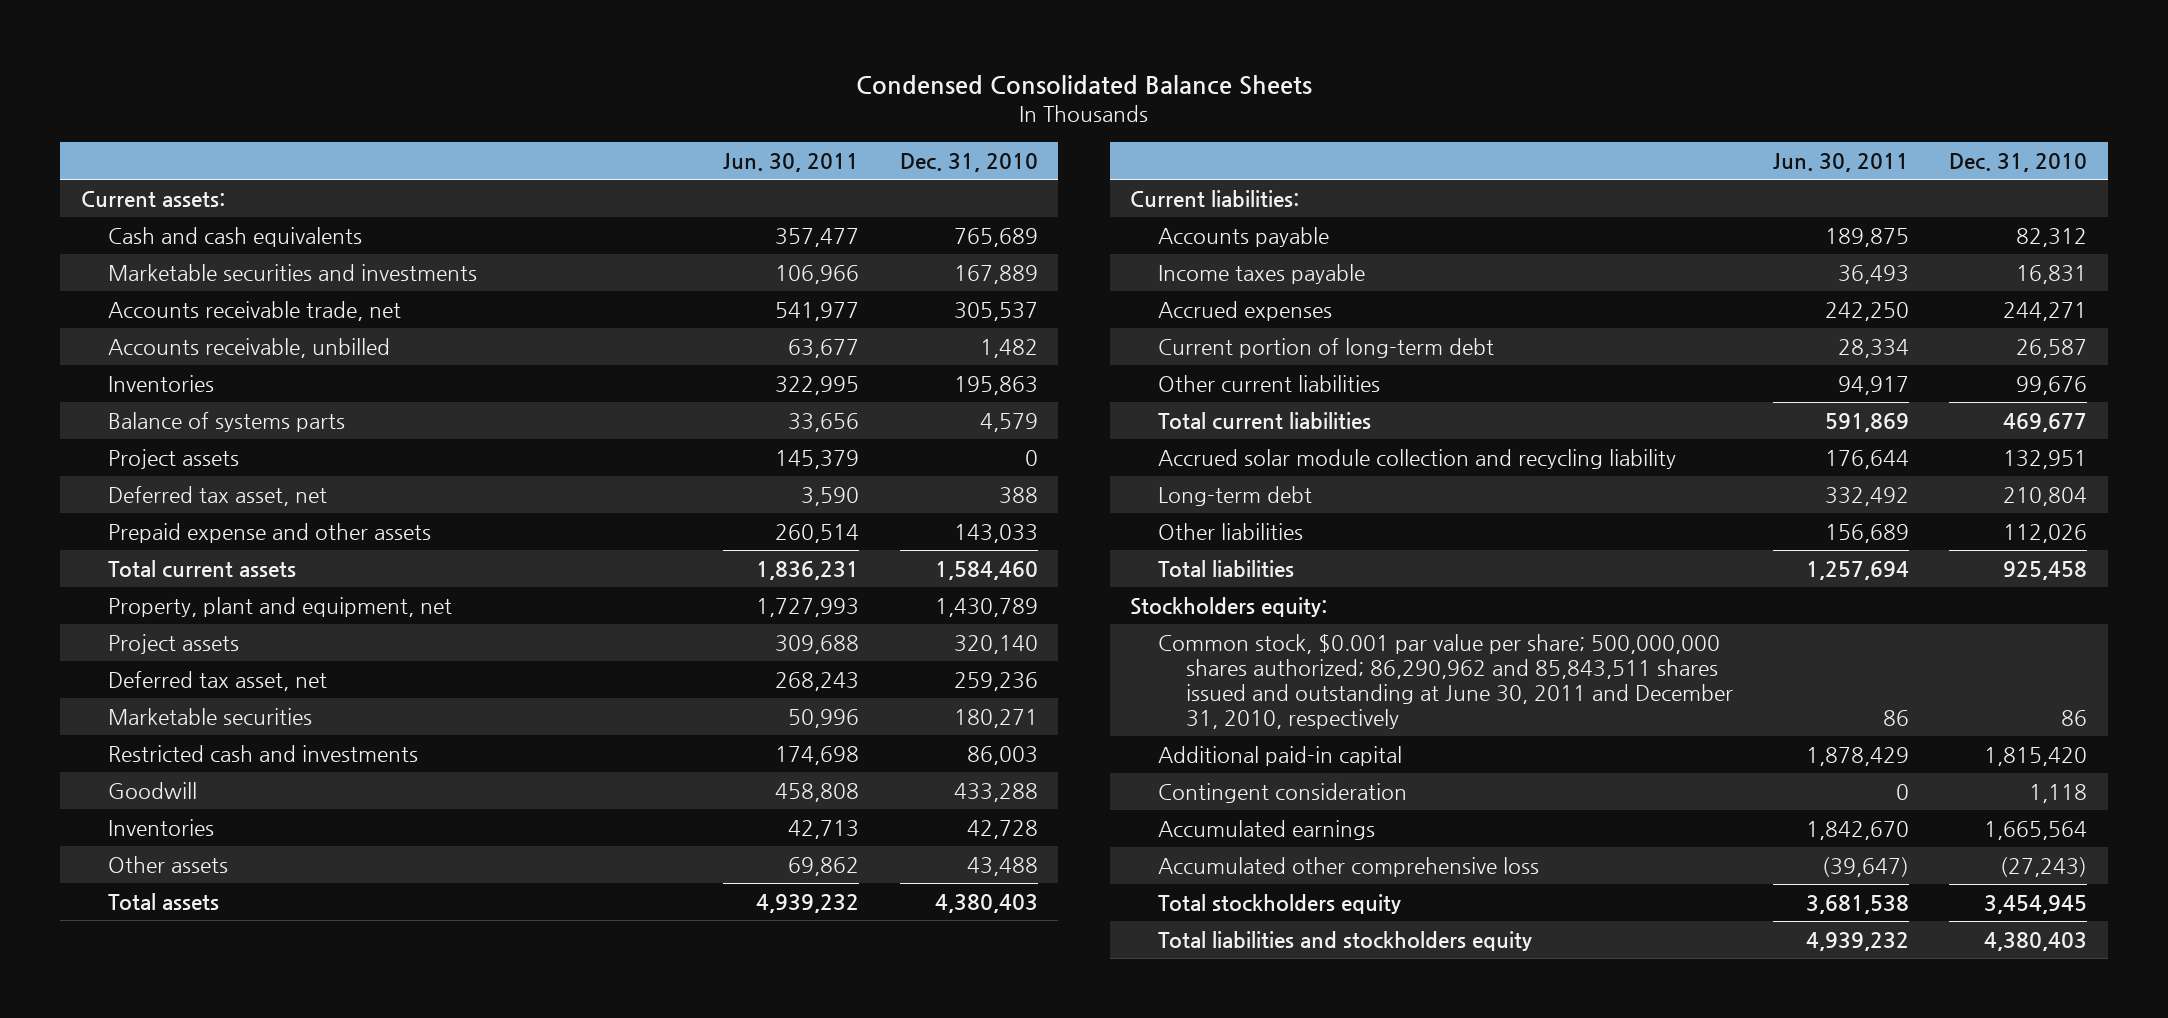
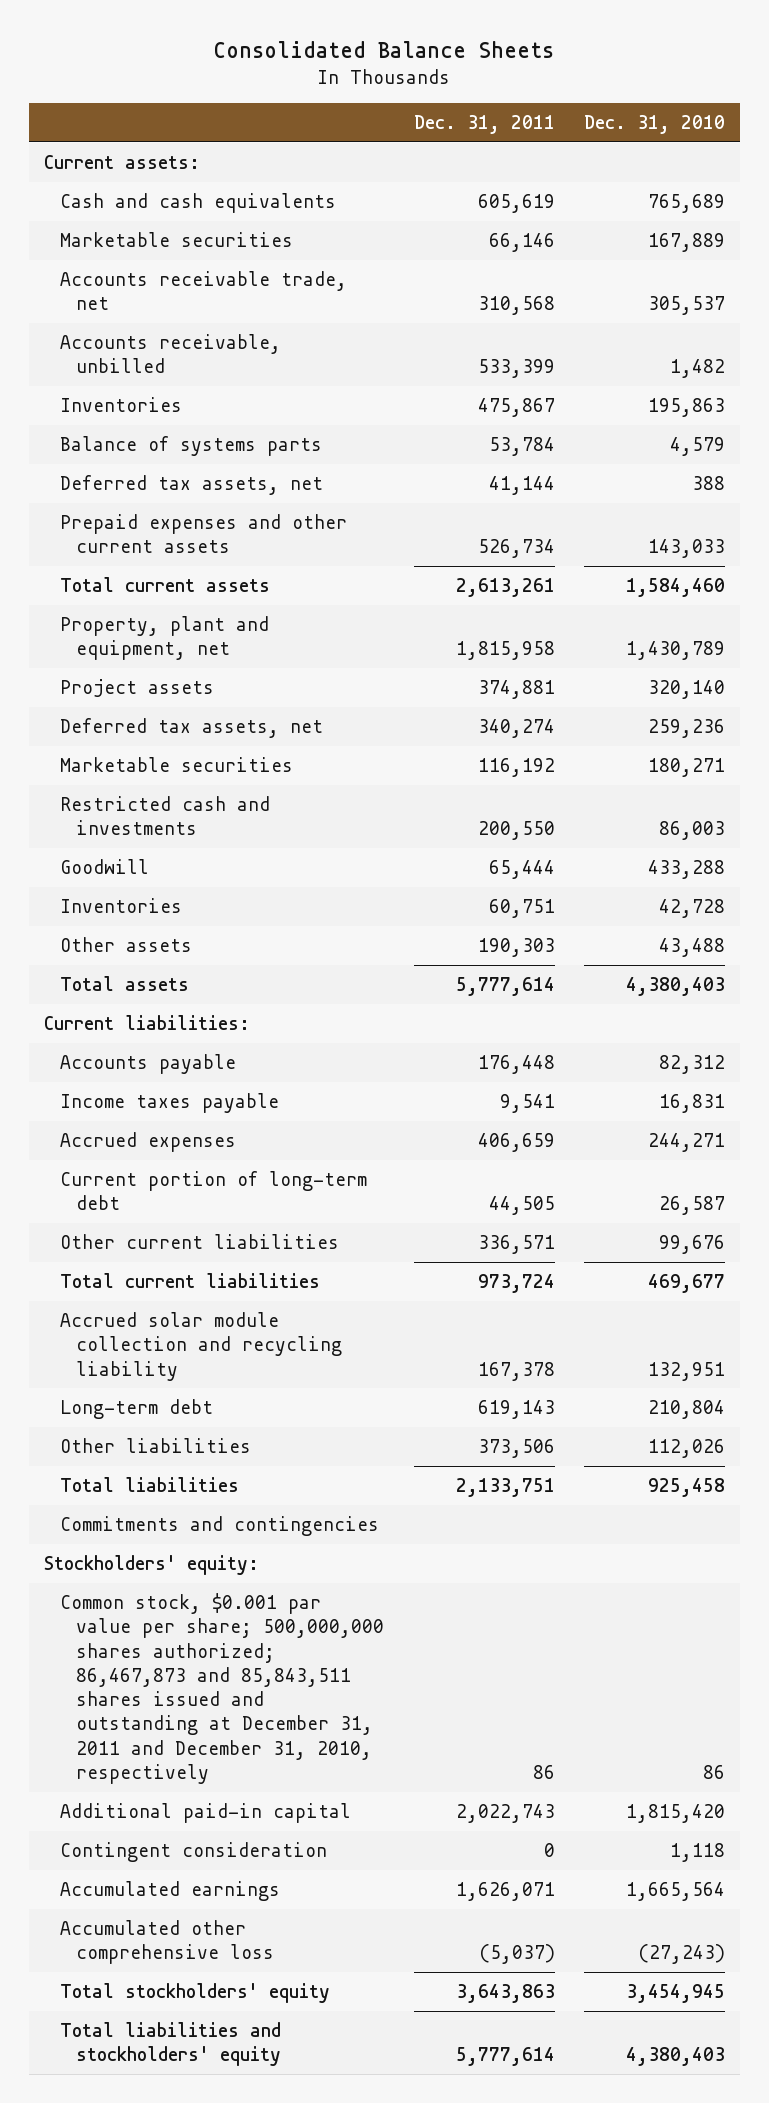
[856,74,1313,95] Condensed Consolidated Balance Sheets -> [213,41,555,59] Consolidated Balance Sheets
[723,152,860,172] Jun. 30, 2011 -> none
none -> [413,114,555,134] Dec. 31, 2011
[108,263,478,281] Marketable securities and investments -> [59,231,293,247] Marketable securities
[108,448,240,469] Project assets -> none
[108,485,328,506] Deferred tax asset, net -> [59,474,323,495] Deferred tax assets, net
[108,522,432,543] Prepaid expense and other assets -> [59,513,347,554] Prepaid expenses and other current assets
[108,670,328,691] Deferred tax asset, net -> [59,717,323,738] Deferred tax assets, net
none -> [59,1515,379,1536] Commitments and contingencies
[1130,596,1328,617] Stockholders equity: -> [43,1554,259,1575] Stockholders' equity:
[1158,633,1733,729] Common stock, $0.001 par value per share; 500,000,000 shares authorized; 86,290,962 and 85,843,511 shares issued and outstanding at June 30, 2011 and December 31, 2010, respectively -> [59,1592,385,1785] Common stock, $0.001 par value per share; 500,000,000 shares authorized; 86,467,873 and 85,843,511 shares issued and outstanding at December 31, 2011 and December 31, 2010, respectively
[1158,893,1402,914] Total stockholders equity -> [59,1982,330,2003] Total stockholders' equity
[1158,930,1533,951] Total liabilities and stockholders equity -> [59,2021,282,2067] Total liabilities and stockholders' equity

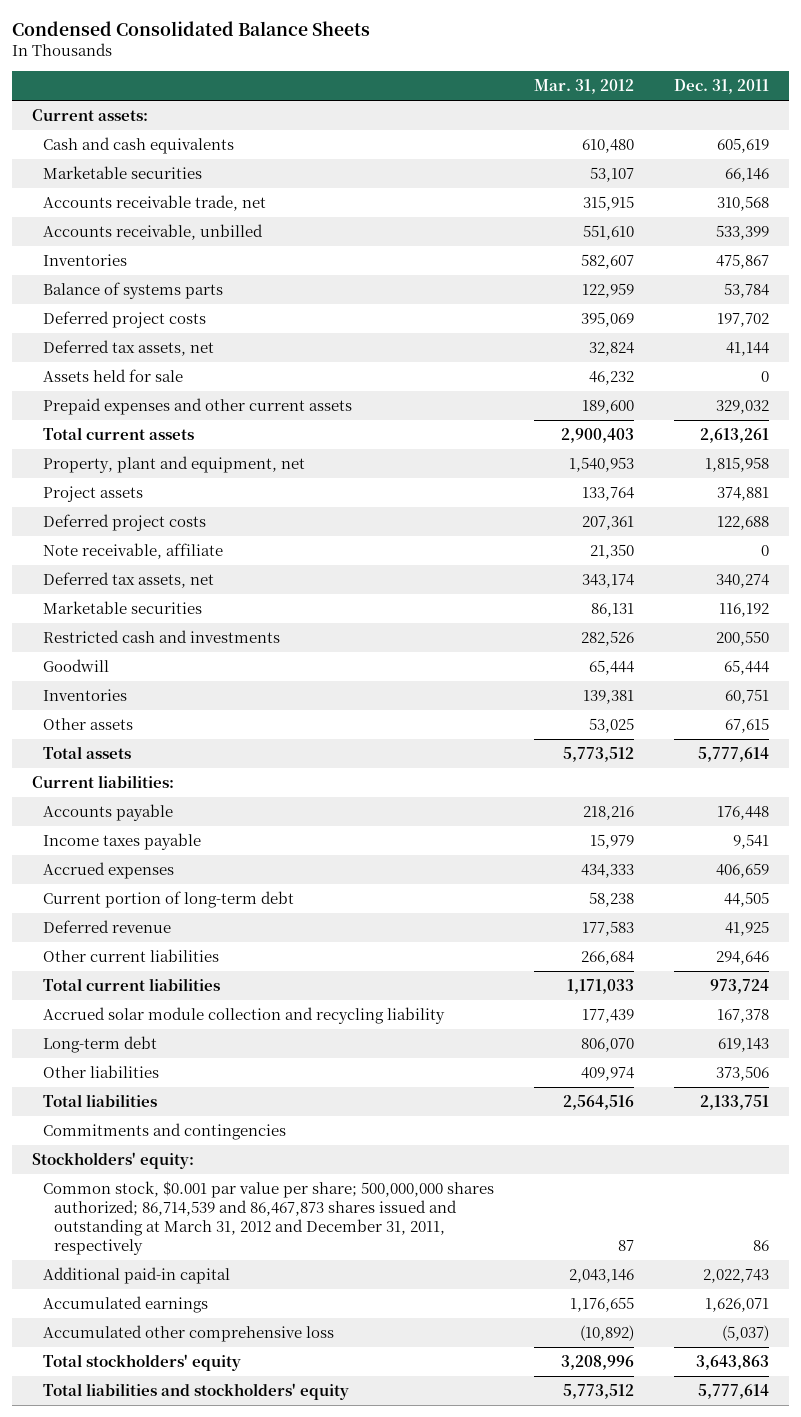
[213,41,555,59] Consolidated Balance Sheets -> [12,20,371,36] Condensed Consolidated Balance Sheets
[584,114,726,134] Dec. 31, 2010 -> none
none -> [534,79,635,95] Mar. 31, 2012
none -> [43,310,207,328] Deferred project costs
none -> [43,368,184,382] Assets held for sale
[477,539,555,559] 526,734 -> [715,399,769,414] 329,032
none -> [43,513,207,531] Deferred project costs
none -> [43,542,224,559] Note receivable, affiliate
[477,937,555,957] 190,303 -> [724,717,769,733] 67,615
none -> [43,919,172,933] Deferred revenue
[477,1234,555,1254] 336,571 -> [715,950,769,965] 294,646
[59,1592,385,1785] Common stock, $0.001 par value per share; 500,000,000 shares authorized; 86,467,873 and 85,843,511 shares issued and outstanding at December 31, 2011 and December 31, 2010, respectively -> [43,1180,495,1255] Common stock, $0.001 par value per share; 500,000,000 shares authorized; 86,714,539 and 86,467,873 shares issued and outstanding at March 31, 2012 and December 31, 2011, respectively
[59,1841,327,1862] Contingent consideration -> none

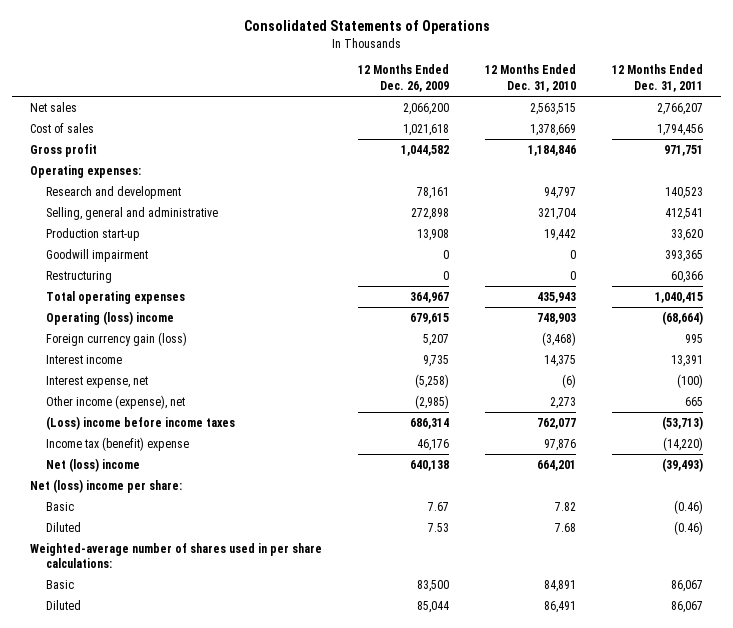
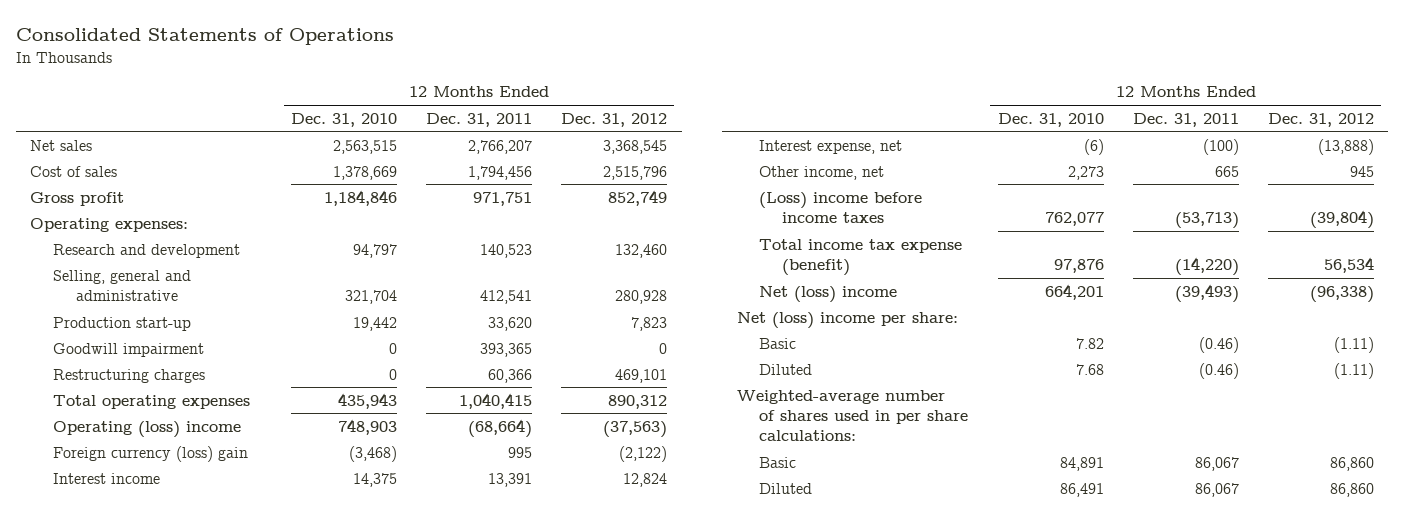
[358,64,450,93] 12 Months Ended Dec. 26, 2009 -> none
none -> [561,112,668,127] Dec. 31, 2012
[45,270,112,283] Restructuring -> [52,368,205,383] Restructuring charges
[45,331,187,346] Foreign currency gain (loss) -> [52,445,248,462] Foreign currency (loss) gain
[45,394,185,409] Other income (expense), net -> [759,165,885,180] Other income, net
[45,436,189,451] Income tax (benefit) expense -> [759,238,963,277] Total income tax expense (benefit)

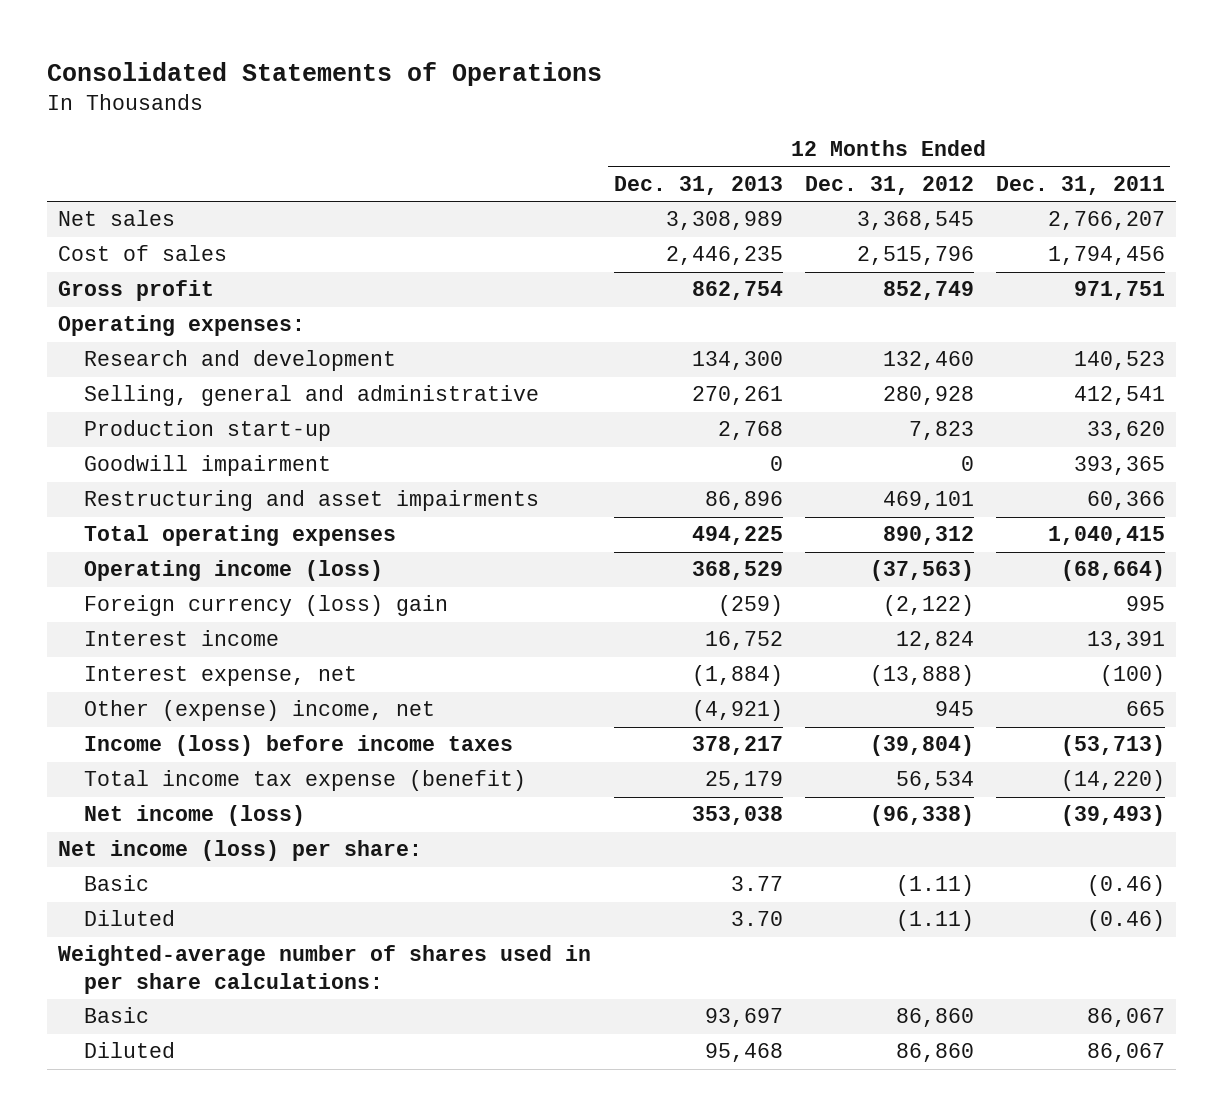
[290,112,397,127] Dec. 31, 2010 -> none
none -> [613,175,783,195] Dec. 31, 2013
[52,368,205,383] Restructuring charges -> [83,490,539,512] Restructuring and asset impairments
[52,420,241,438] Operating (loss) income -> [83,560,383,582] Operating income (loss)
[759,165,885,180] Other income, net -> [83,700,435,722] Other (expense) income, net
[759,191,923,224] (Loss) income before income taxes -> [83,735,513,757] Income (loss) before income taxes
[759,285,898,303] Net (loss) income -> [83,805,305,827] Net income (loss)
[736,311,958,329] Net (loss) income per share: -> [58,840,423,862] Net income (loss) per share:

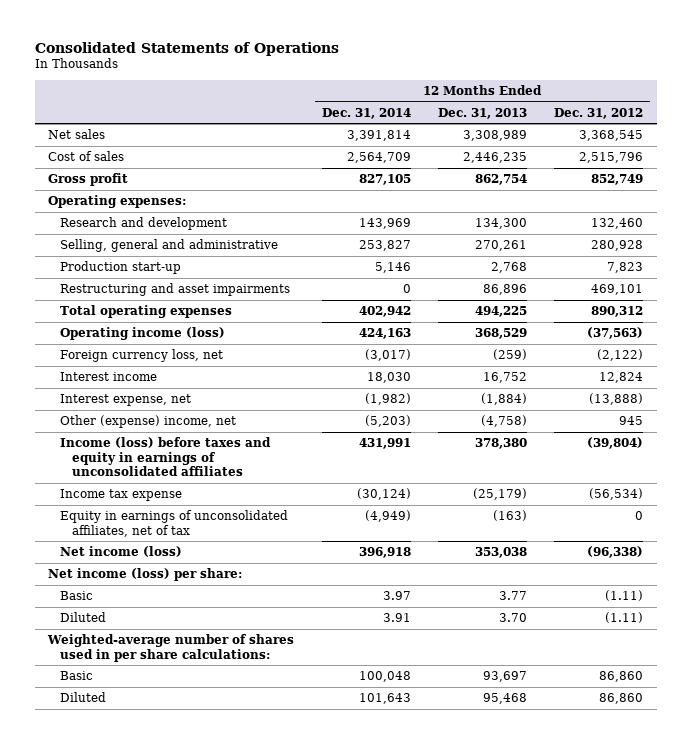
[995,175,1165,195] Dec. 31, 2011 -> none
none -> [321,107,411,119] Dec. 31, 2014
[83,455,331,477] Goodwill impairment -> none
[83,595,448,617] Foreign currency (loss) gain -> [60,349,224,363] Foreign currency loss, net
[691,700,783,722] (4,921) -> [480,415,527,428] (4,758)
[83,735,513,757] Income (loss) before income taxes -> [60,437,272,477] Income (loss) before taxes and equity in earnings of unconsolidated affiliates
[691,736,783,756] 378,217 -> [474,438,527,450] 378,380
[83,770,526,792] Total income tax expense (benefit) -> [60,489,183,502] Income tax expense
[704,771,783,791] 25,179 -> [472,488,527,501] (25,179)
[895,771,974,791] 56,534 -> [589,488,644,501] (56,534)
none -> [60,510,289,537] Equity in earnings of unconsolidated affiliates, net of tax

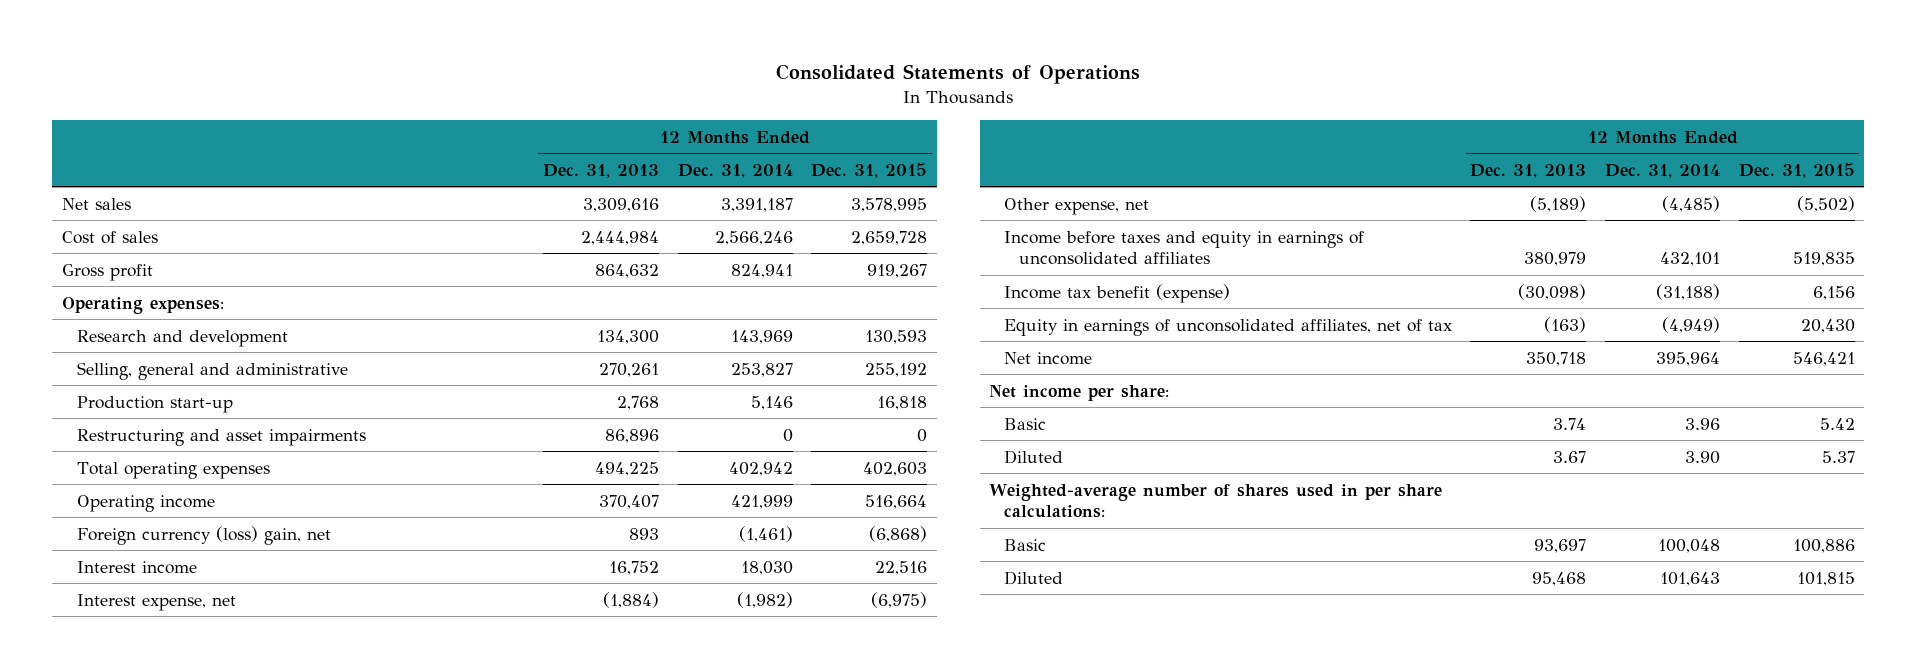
[554,107,644,119] Dec. 31, 2012 -> none
none -> [811,162,928,178] Dec. 31, 2015
[346,130,411,142] 3,391,814 -> [720,197,793,212] 3,391,187
[462,130,527,142] 3,308,989 -> [583,197,660,212] 3,309,616
[346,152,411,164] 2,564,709 -> [714,230,793,245] 2,566,246
[462,152,527,164] 2,446,235 -> [581,230,660,245] 2,444,984
[358,174,411,186] 827,105 -> [730,263,793,278] 824,941
[474,174,527,186] 862,754 -> [595,263,660,278] 864,632
[60,327,226,341] Operating income (loss) -> [76,494,215,512] Operating income
[358,328,411,340] 424,163 -> [730,494,793,509] 421,999
[474,328,527,340] 368,529 -> [599,494,660,509] 370,407
[60,349,224,363] Foreign currency loss, net -> [76,525,331,545] Foreign currency (loss) gain, net
[364,349,411,362] (3,017) -> [738,525,793,542] (1,461)
[492,349,527,361] (259) -> [629,527,660,540] 893
[60,415,237,429] Other (expense) income, net -> [1003,197,1149,215] Other expense, net
[364,415,411,428] (5,203) -> [1662,195,1721,212] (4,485)
[480,415,527,428] (4,758) -> [1530,195,1587,212] (5,189)
[60,437,272,477] Income (loss) before taxes and equity in earnings of unconsolidated affiliates -> [1003,230,1364,266] Income before taxes and equity in earnings of unconsolidated affiliates
[358,438,411,450] 431,991 -> [1660,252,1721,267] 432,101
[474,438,527,450] 378,380 -> [1524,252,1587,267] 380,979
[60,489,183,502] Income tax expense -> [1003,283,1230,303] Income tax benefit (expense)
[356,488,411,501] (30,124) -> [1656,283,1721,300] (31,188)
[472,488,527,501] (25,179) -> [1518,283,1587,300] (30,098)
[60,546,183,558] Net income (loss) -> [1003,351,1092,365] Net income
[358,547,411,559] 396,918 -> [1656,351,1721,366] 395,964
[474,547,527,559] 353,038 -> [1526,351,1587,366] 350,718
[48,568,243,582] Net income (loss) per share: -> [989,384,1170,401] Net income per share:
[382,591,411,601] 3.97 -> [1685,417,1721,430] 3.96
[498,591,527,601] 3.77 -> [1553,417,1587,430] 3.74
[382,613,411,623] 3.91 -> [1685,450,1721,464] 3.90
[498,613,527,623] 3.70 -> [1553,450,1587,463] 3.67

